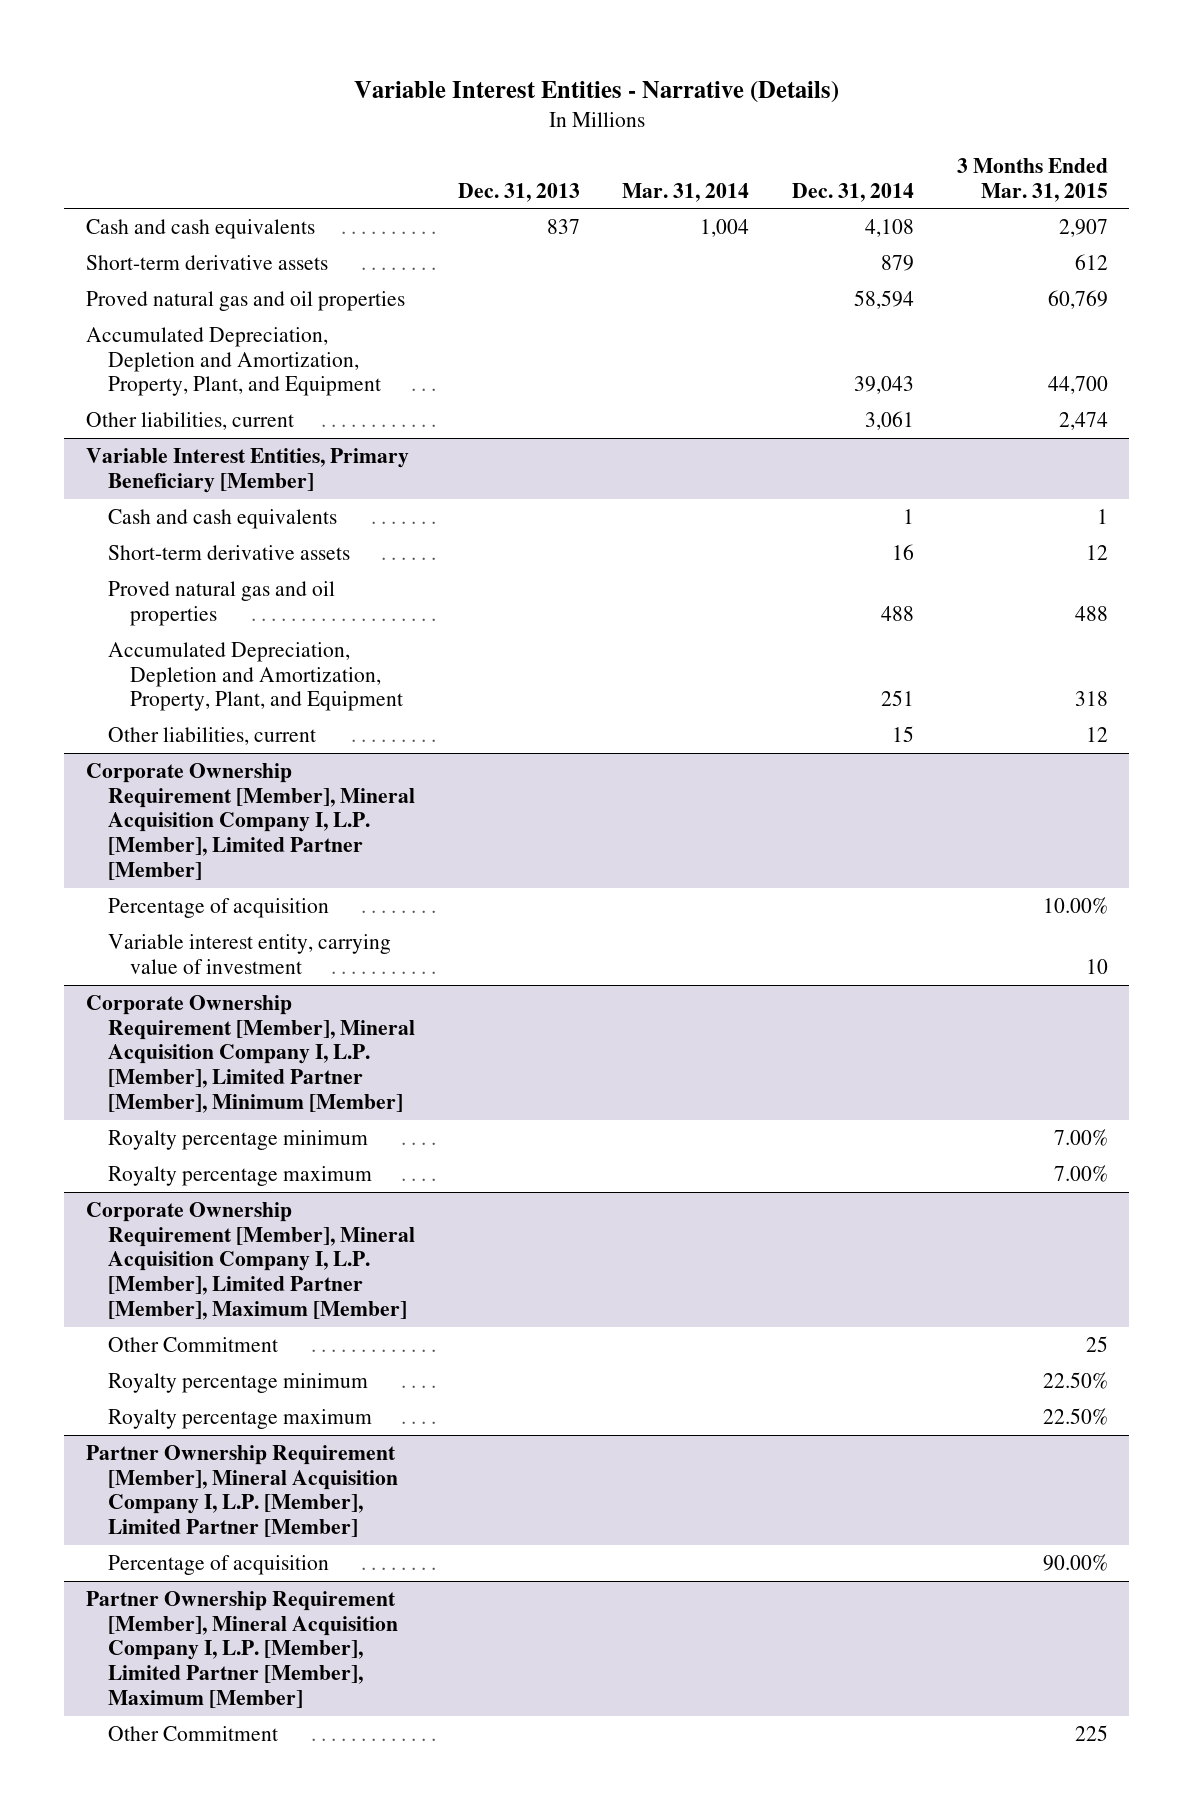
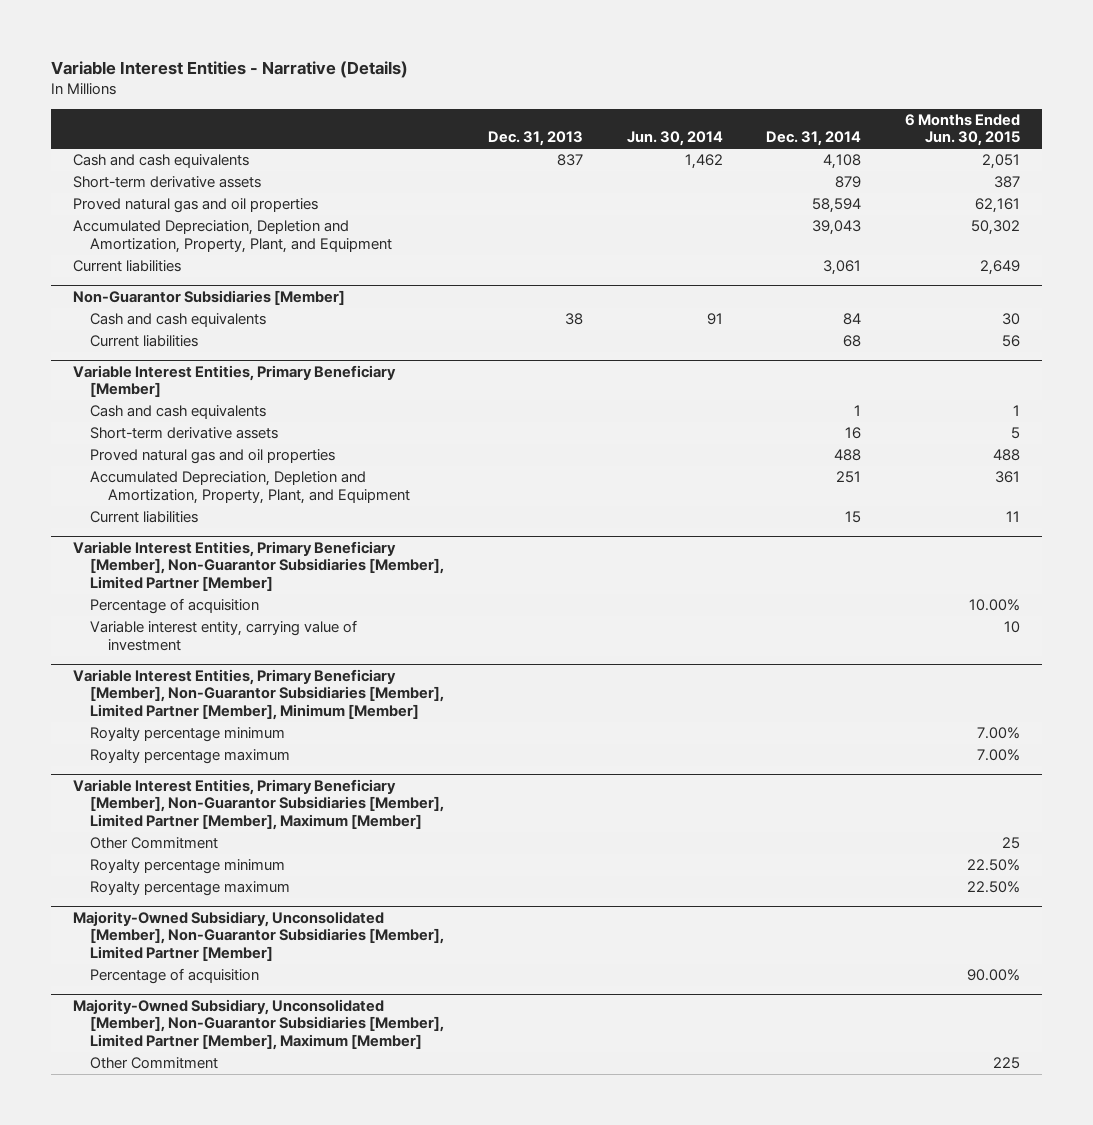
[622,182,750,202] Mar. 31, 2014 -> none
[956,157,1108,202] 3 Months Ended Mar. 31, 2015 -> none
none -> [626,131,723,147] Jun. 30, 2014
none -> [904,114,1020,147] 6 Months Ended Jun. 30, 2015
[85,411,294,430] Other liabilities, current -> [72,260,181,273] Current liabilities
none -> [72,290,345,306] Non-Guarantor Subsidiaries [Member]
none -> [90,313,267,328] Cash and cash equivalents
none -> [90,335,199,348] Current liabilities
[85,762,415,880] Corporate Ownership Requirement [Member], Mineral Acquisition Company I, L.P. [Member], Limited Partner [Member] -> none
[107,897,329,918] Percentage of acquisition -> none
[107,933,391,974] Variable interest entity, carrying value of investment -> none
[85,994,415,1113] Corporate Ownership Requirement [Member], Mineral Acquisition Company I, L.P. [Member], Limited Partner [Member], Minimum [Member] -> none
[107,1129,368,1150] Royalty percentage minimum -> none
[107,1165,372,1186] Royalty percentage maximum -> none
[85,1201,415,1320] Corporate Ownership Requirement [Member], Mineral Acquisition Company I, L.P. [Member], Limited Partner [Member], Maximum [Member] -> none
[107,1336,278,1352] Other Commitment -> none
[107,1372,368,1393] Royalty percentage minimum -> none
[107,1408,372,1429] Royalty percentage maximum -> none
[85,1444,398,1538] Partner Ownership Requirement [Member], Mineral Acquisition Company I, L.P. [Member], Limited Partner [Member] -> none
[107,1554,329,1575] Percentage of acquisition -> none
[85,1590,398,1708] Partner Ownership Requirement [Member], Mineral Acquisition Company I, L.P. [Member], Limited Partner [Member], Maximum [Member] -> none
[107,1725,278,1741] Other Commitment -> none
[107,726,316,745] Other liabilities, current -> [90,511,199,524] Current liabilities
none -> [72,541,445,591] Variable Interest Entities, Primary Beneficiary [Member], Non-Guarantor Subsidiaries [Member], Limited Partner [Member]
none -> [90,598,260,615] Percentage of acquisition
none -> [90,620,358,651] Variable interest entity, carrying value of investment
none -> [72,669,445,720] Variable Interest Entities, Primary Beneficiary [Member], Non-Guarantor Subsidiaries [Member], Limited Partner [Member], Minimum [Member]
none -> [90,727,286,743] Royalty percentage minimum
none -> [90,749,291,765] Royalty percentage maximum
none -> [72,779,445,830] Variable Interest Entities, Primary Beneficiary [Member], Non-Guarantor Subsidiaries [Member], Limited Partner [Member], Maximum [Member]
none -> [90,837,219,850] Other Commitment
none -> [90,859,286,875] Royalty percentage minimum
none -> [90,881,291,897] Royalty percentage maximum
none -> [72,911,445,961] Majority-Owned Subsidiary, Unconsolidated [Member], Non-Guarantor Subsidiaries [Member], Limited Partner [Member]
none -> [90,968,260,985] Percentage of acquisition
none -> [72,999,445,1050] Majority-Owned Subsidiary, Unconsolidated [Member], Non-Guarantor Subsidiaries [Member], Limited Partner [Member], Maximum [Member]
none -> [90,1057,219,1070] Other Commitment

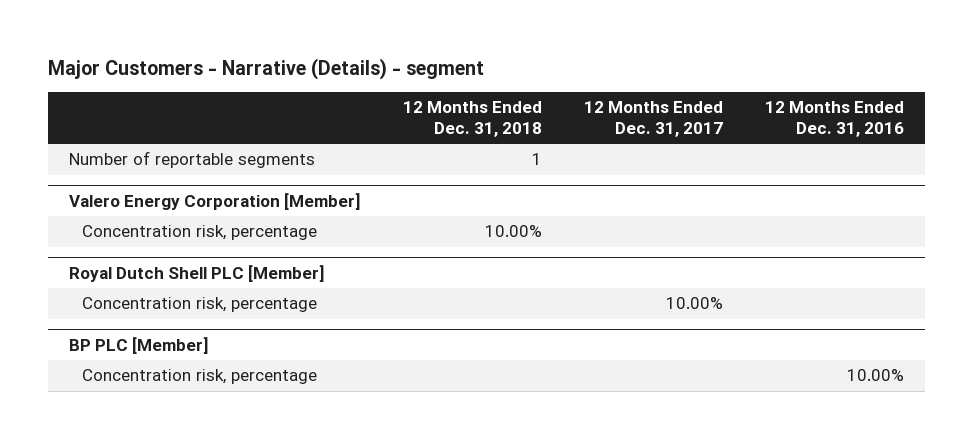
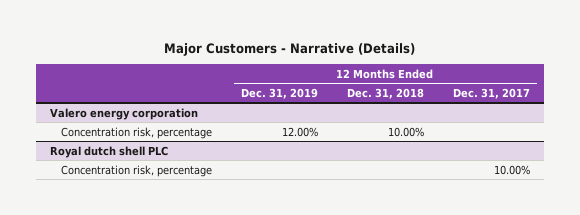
[48,57,485,80] Major Customers - Narrative (Details) - segment -> [164,43,416,57] Major Customers - Narrative (Details)
[765,101,905,137] 12 Months Ended Dec. 31, 2016 -> none
none -> [240,87,318,99] Dec. 31, 2019
[69,151,316,169] Number of reportable segments -> none
[69,192,362,210] Valero Energy Corporation [Member] -> [50,107,199,120] Valero energy corporation
[69,264,326,282] Royal Dutch Shell PLC [Member] -> [50,145,169,158] Royal dutch shell PLC
[69,336,210,354] BP PLC [Member] -> none
[82,369,318,385] Concentration risk, percentage -> none

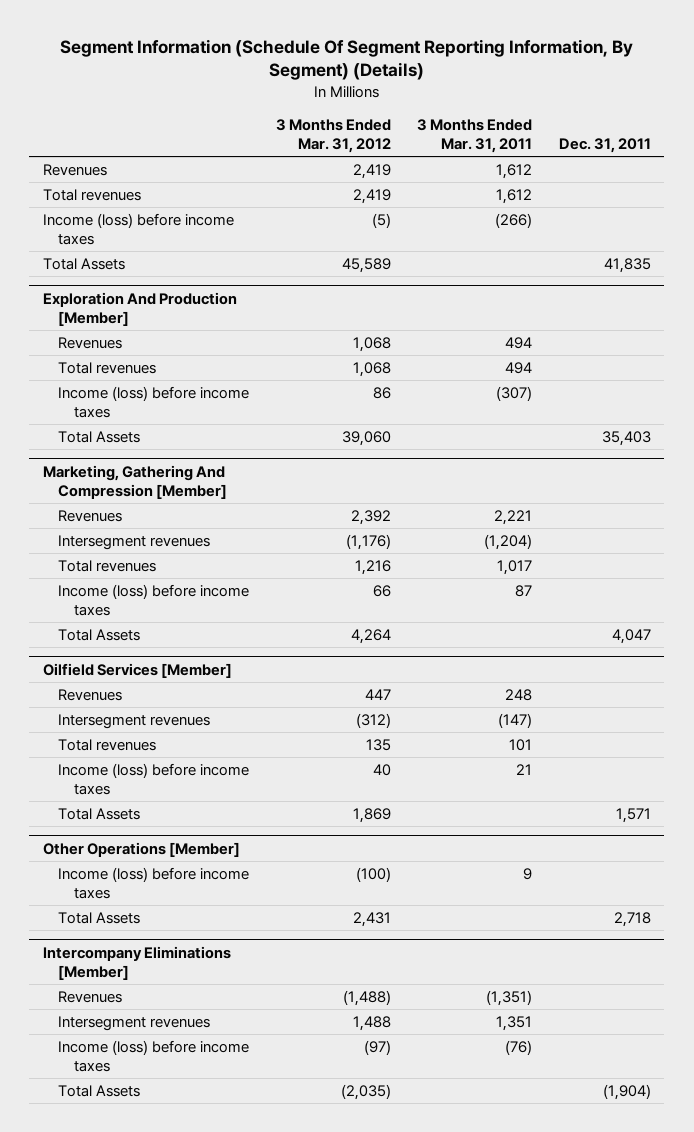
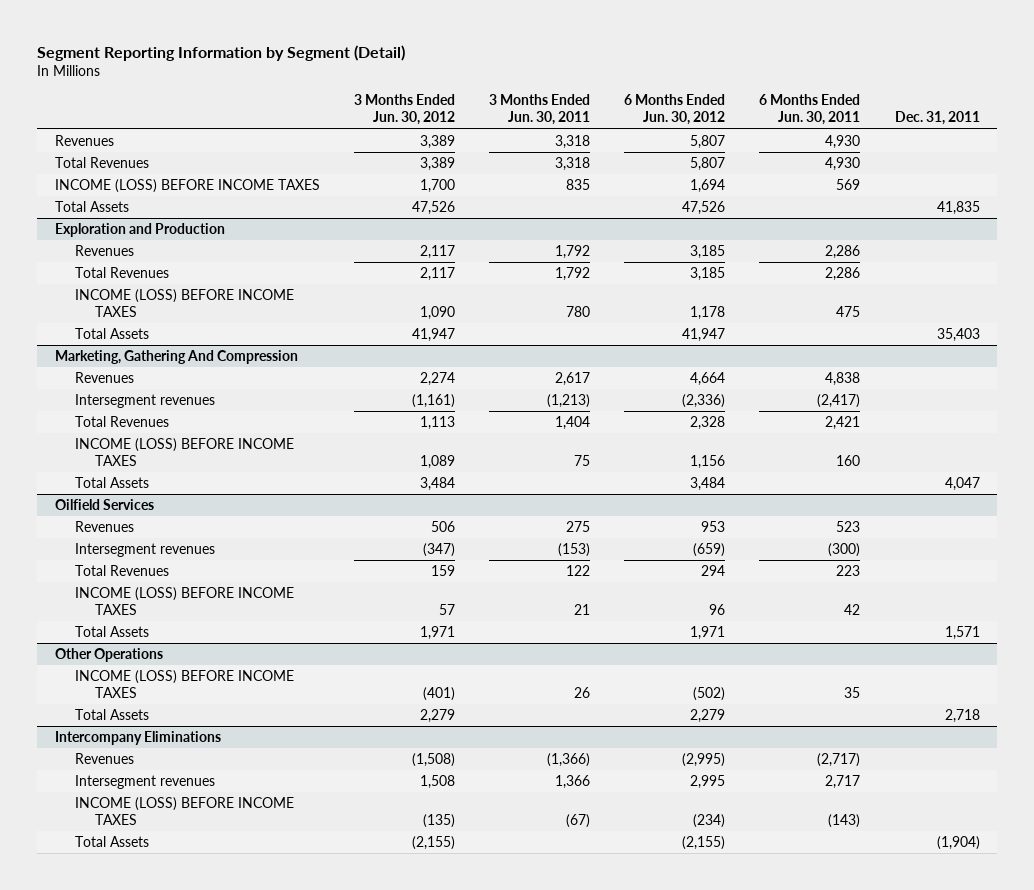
[59,38,633,81] Segment Information (Schedule Of Segment Reporting Information, By Segment) (Details) -> [37,45,406,62] Segment Reporting Information by Segment (Detail)
[275,118,391,153] 3 Months Ended Mar. 31, 2012 -> none
[417,118,533,153] 3 Months Ended Mar. 31, 2011 -> none
none -> [353,94,455,126] 3 Months Ended Jun. 30, 2012
none -> [488,94,590,126] 3 Months Ended Jun. 30, 2011
none -> [624,94,726,126] 6 Months Ended Jun. 30, 2012
none -> [759,94,861,126] 6 Months Ended Jun. 30, 2011
[42,189,141,202] Total revenues -> [54,157,149,169] Total Revenues
[42,213,234,246] Income (loss) before income taxes -> [54,179,320,194] INCOME (LOSS) BEFORE INCOME TAXES
[42,291,237,326] Exploration And Production [Member] -> [54,223,225,238] Exploration and Production
[58,362,157,375] Total revenues -> [74,267,169,279] Total Revenues
[58,386,250,419] Income (loss) before income taxes -> [74,289,294,317] INCOME (LOSS) BEFORE INCOME TAXES
[42,464,228,499] Marketing, Gathering And Compression [Member] -> [54,350,298,365] Marketing, Gathering And Compression
[58,560,157,573] Total revenues -> [74,416,169,428] Total Revenues
[58,584,250,617] Income (loss) before income taxes -> [74,438,294,466] INCOME (LOSS) BEFORE INCOME TAXES
[42,662,232,678] Oilfield Services [Member] -> [54,499,154,511] Oilfield Services
[58,739,157,752] Total revenues -> [74,565,169,577] Total Revenues
[58,763,250,796] Income (loss) before income taxes -> [74,587,294,615] INCOME (LOSS) BEFORE INCOME TAXES
[42,841,240,857] Other Operations [Member] -> [54,648,163,663] Other Operations
[58,867,250,900] Income (loss) before income taxes -> [74,670,294,698] INCOME (LOSS) BEFORE INCOME TAXES
[42,945,231,980] Intercompany Eliminations [Member] -> [54,731,221,746] Intercompany Eliminations
[58,1040,250,1073] Income (loss) before income taxes -> [74,797,294,825] INCOME (LOSS) BEFORE INCOME TAXES

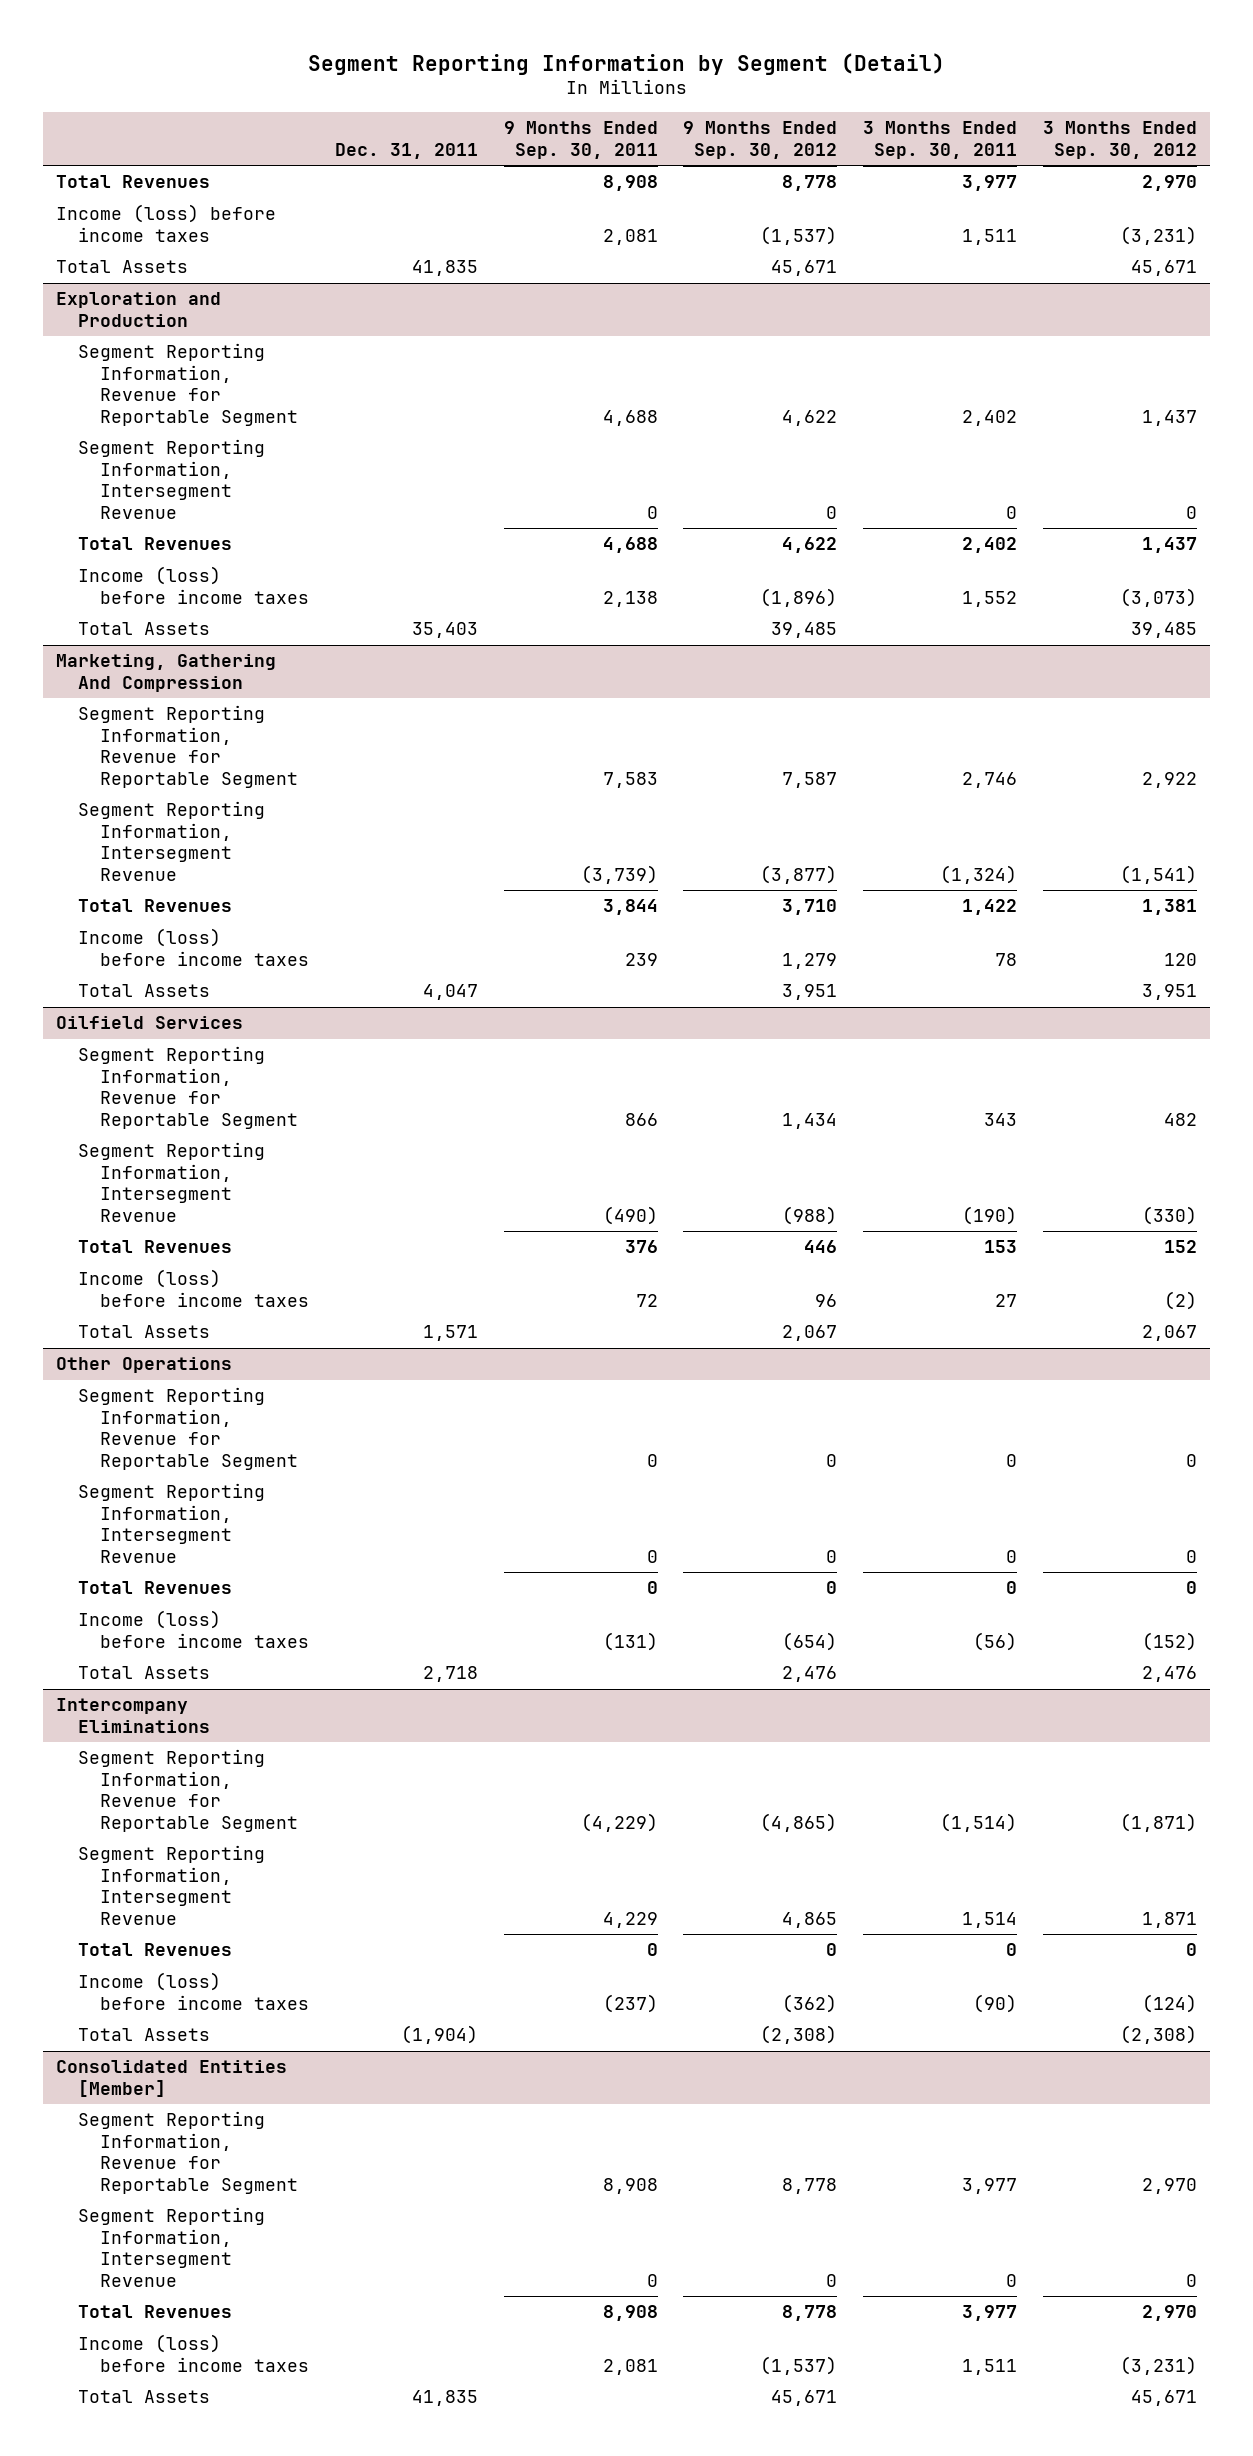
[353,94,455,126] 3 Months Ended Jun. 30, 2012 -> none
[488,94,590,126] 3 Months Ended Jun. 30, 2011 -> none
[624,94,726,126] 6 Months Ended Jun. 30, 2012 -> none
[759,94,861,126] 6 Months Ended Jun. 30, 2011 -> none
none -> [503,121,658,159] 9 Months Ended Sep. 30, 2011
none -> [683,121,838,159] 9 Months Ended Sep. 30, 2012
none -> [863,121,1018,159] 3 Months Ended Sep. 30, 2011
none -> [1043,121,1198,159] 3 Months Ended Sep. 30, 2012
[54,135,114,147] Revenues -> none
[54,179,320,194] INCOME (LOSS) BEFORE INCOME TAXES -> [56,204,277,242] Income (loss) before income taxes
[74,245,134,257] Revenues -> [77,343,298,426] Segment Reporting Information, Revenue for Reportable Segment
none -> [77,439,265,519] Segment Reporting Information, Intersegment Revenue
[74,289,294,317] INCOME (LOSS) BEFORE INCOME TAXES -> [77,566,309,604] Income (loss) before income taxes
[74,372,134,384] Revenues -> [77,705,298,788] Segment Reporting Information, Revenue for Reportable Segment
[74,394,215,409] Intersegment revenues -> [77,801,265,881] Segment Reporting Information, Intersegment Revenue
[74,438,294,466] INCOME (LOSS) BEFORE INCOME TAXES -> [77,928,309,966] Income (loss) before income taxes
[74,521,134,533] Revenues -> [77,1046,298,1129] Segment Reporting Information, Revenue for Reportable Segment
[74,543,215,558] Intersegment revenues -> [77,1142,265,1222] Segment Reporting Information, Intersegment Revenue
[74,587,294,615] INCOME (LOSS) BEFORE INCOME TAXES -> [77,1269,309,1307] Income (loss) before income taxes
none -> [77,1387,298,1470] Segment Reporting Information, Revenue for Reportable Segment
none -> [77,1483,265,1563] Segment Reporting Information, Intersegment Revenue
none -> [77,1581,232,1595] Total Revenues
[74,670,294,698] INCOME (LOSS) BEFORE INCOME TAXES -> [77,1610,309,1648] Income (loss) before income taxes
[74,753,134,765] Revenues -> [77,1749,298,1832] Segment Reporting Information, Revenue for Reportable Segment
[74,775,215,790] Intersegment revenues -> [77,1845,265,1925] Segment Reporting Information, Intersegment Revenue
none -> [77,1943,232,1957] Total Revenues
[74,797,294,825] INCOME (LOSS) BEFORE INCOME TAXES -> [77,1972,309,2010] Income (loss) before income taxes
none -> [56,2060,288,2097] Consolidated Entities [Member]
none -> [77,2111,298,2194] Segment Reporting Information, Revenue for Reportable Segment
none -> [77,2207,265,2287] Segment Reporting Information, Intersegment Revenue
none -> [77,2305,232,2319] Total Revenues
none -> [77,2334,309,2372] Income (loss) before income taxes
none -> [77,2390,210,2404] Total Assets

